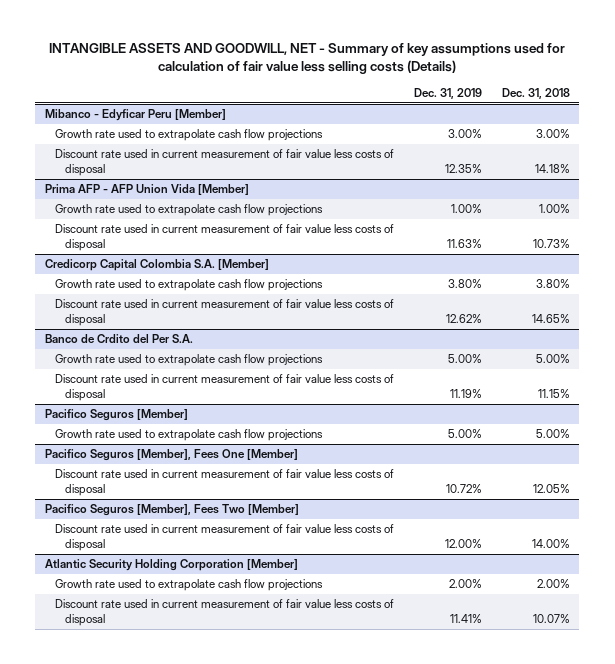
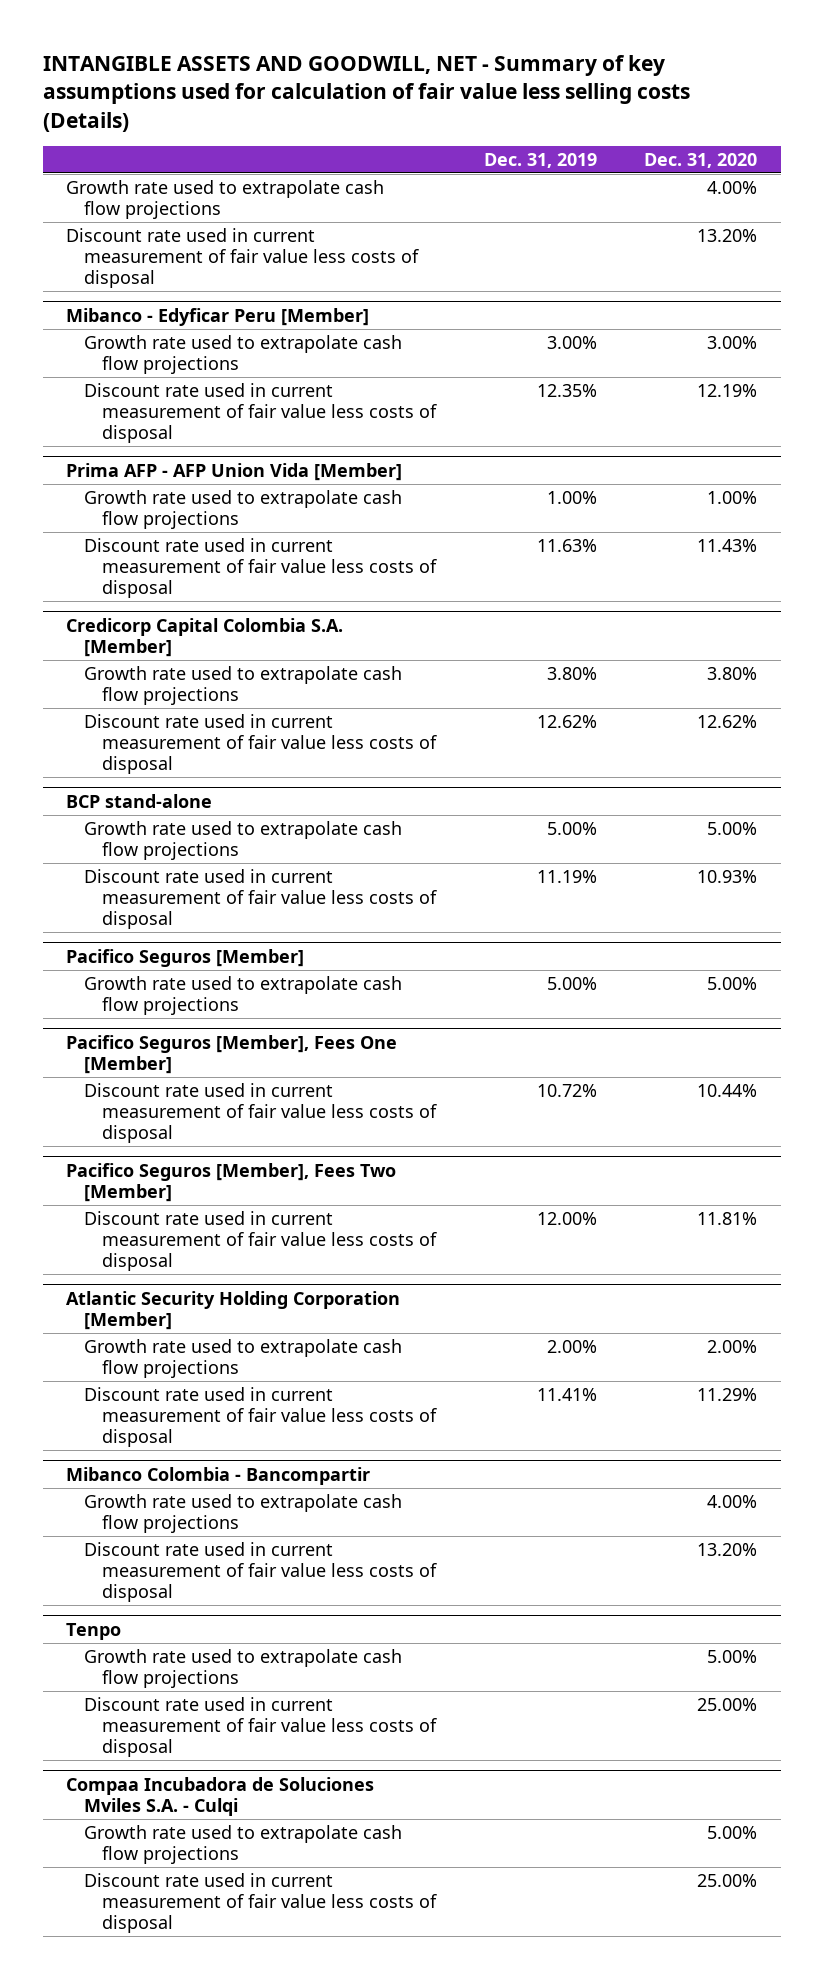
[501,87,570,99] Dec. 31, 2018 -> none
none -> [643,152,757,168] Dec. 31, 2020
none -> [66,180,385,220] Growth rate used to extrapolate cash flow projections
none -> [66,228,420,289] Discount rate used in current measurement of fair value less costs of disposal
[44,334,193,344] Banco de Crdito del Per S.A. -> [66,793,213,808] BCP stand-alone
none -> [66,1466,371,1485] Mibanco Colombia - Bancompartir
none -> [84,1494,403,1534] Growth rate used to extrapolate cash flow projections
none -> [84,1542,438,1603] Discount rate used in current measurement of fair value less costs of disposal
none -> [66,1622,122,1640] Tenpo
none -> [84,1649,403,1689] Growth rate used to extrapolate cash flow projections
none -> [84,1697,438,1758] Discount rate used in current measurement of fair value less costs of disposal
none -> [66,1776,375,1816] Compaa Incubadora de Soluciones Mviles S.A. - Culqi
none -> [84,1825,403,1865] Growth rate used to extrapolate cash flow projections
none -> [84,1873,438,1934] Discount rate used in current measurement of fair value less costs of disposal

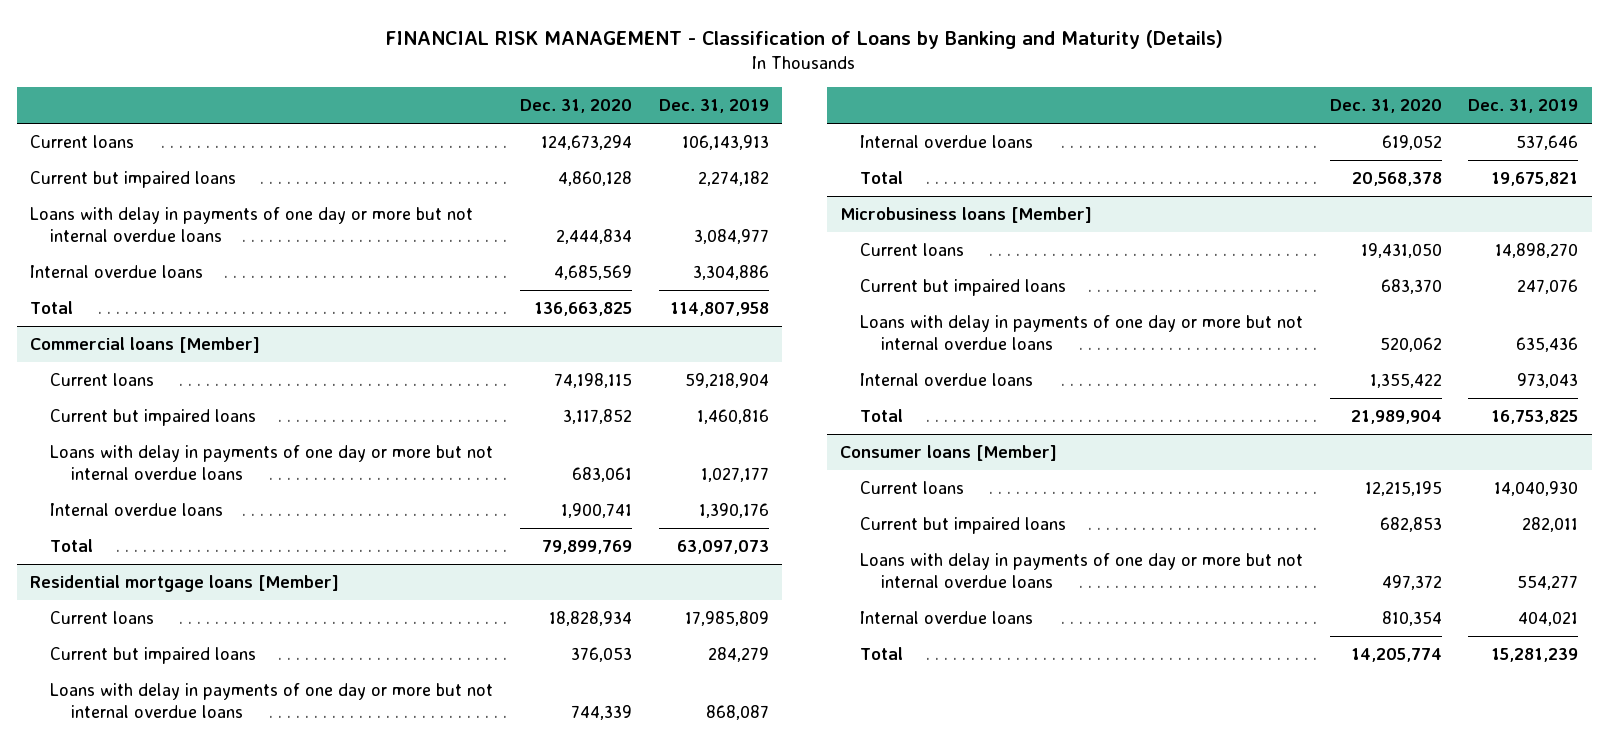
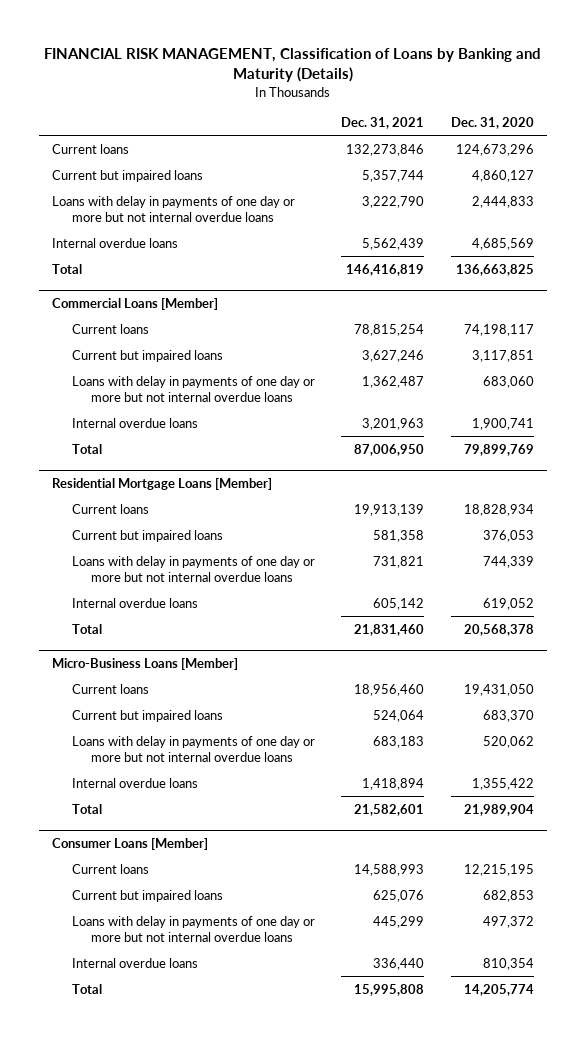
[385,29,1224,49] FINANCIAL RISK MANAGEMENT - Classification of Loans by Banking and Maturity (Details) -> [43,47,541,83] FINANCIAL RISK MANAGEMENT, Classification of Loans by Banking and Maturity (Details)
[658,99,769,114] Dec. 31, 2019 -> none
none -> [341,117,425,130] Dec. 31, 2021
[540,135,632,151] 124,673,294 -> [455,143,534,156] 124,673,296
[557,171,632,187] 4,860,128 -> [471,169,534,182] 4,860,127
[555,229,632,245] 2,444,834 -> [471,195,534,208] 2,444,833
[30,337,261,354] Commercial loans [Member] -> [52,297,219,310] Commercial Loans [Member]
[553,373,632,389] 74,198,115 -> [463,323,534,336] 74,198,117
[562,409,632,425] 3,117,852 -> [471,349,534,362] 3,117,851
[571,467,632,483] 683,061 -> [482,375,534,388] 683,060
[30,575,340,593] Residential mortgage loans [Member] -> [52,477,273,490] Residential Mortgage Loans [Member]
[839,207,1092,224] Microbusiness loans [Member] -> [52,657,239,670] Micro-Business Loans [Member]
[839,445,1057,462] Consumer loans [Member] -> [52,837,209,850] Consumer Loans [Member]

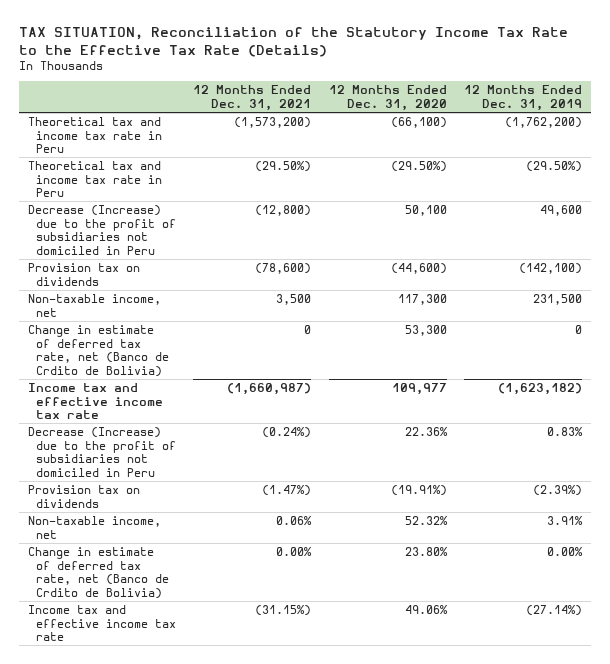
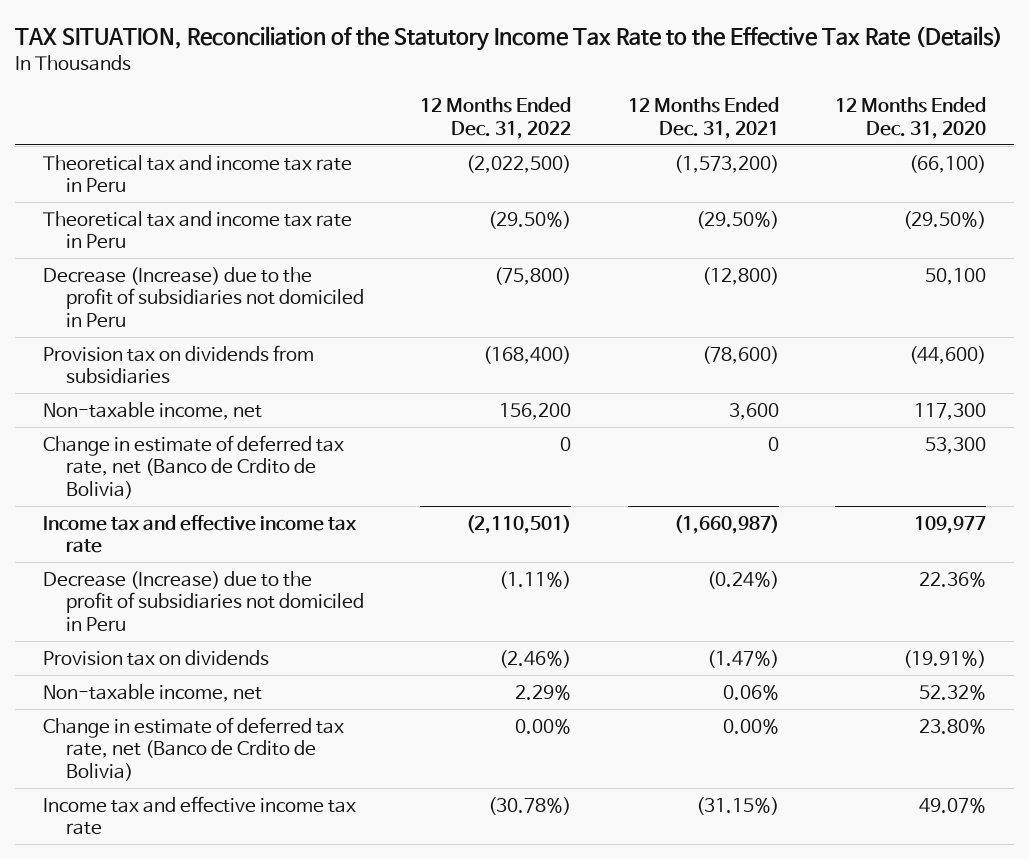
[463,85,582,112] 12 Months Ended Dec. 31, 2019 -> none
none -> [420,96,572,139] 12 Months Ended Dec. 31, 2022
[27,262,140,286] Provision tax on dividends -> [43,344,315,385] Provision tax on dividends from subsidiaries
[276,293,312,305] 3,500 -> [728,402,779,420] 3,600
[404,604,448,614] 49.06% -> [918,797,986,813] 49.07%

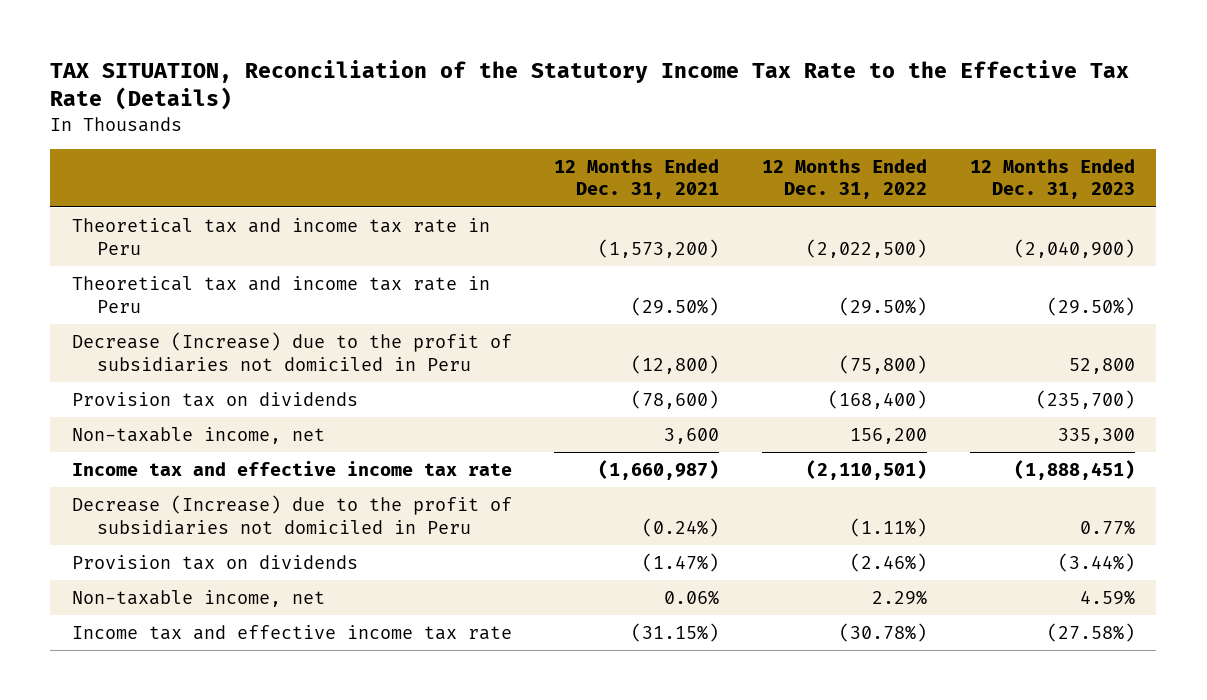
[834,96,986,139] 12 Months Ended Dec. 31, 2020 -> none
none -> [970,158,1136,200] 12 Months Ended Dec. 31, 2023
[43,344,315,385] Provision tax on dividends from subsidiaries -> [71,391,358,407] Provision tax on dividends
[43,434,345,499] Change in estimate of deferred tax rate, net (Banco de Crdito de Bolivia) -> none
[43,716,345,781] Change in estimate of deferred tax rate, net (Banco de Crdito de Bolivia) -> none

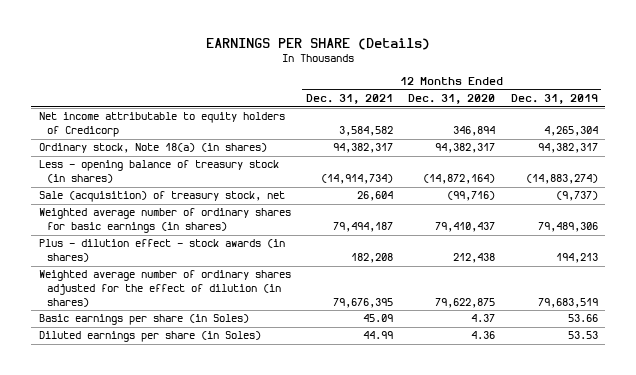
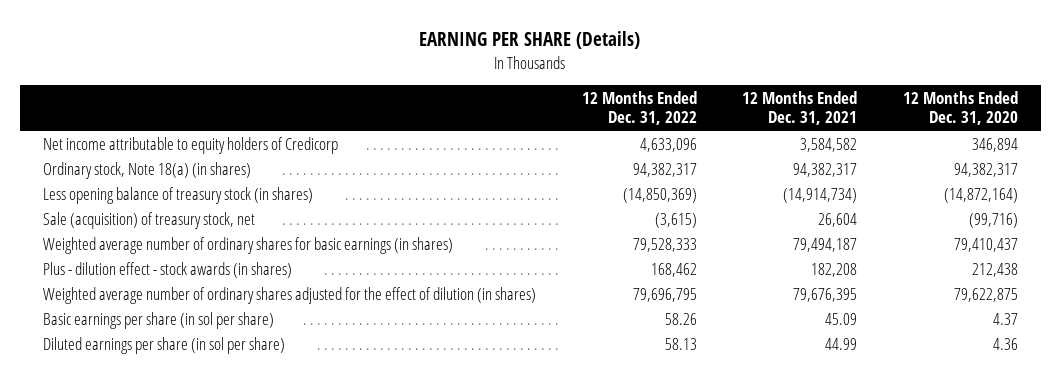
[206,37,431,50] EARNINGS PER SHARE (Details) -> [419,31,641,50] EARNING PER SHARE (Details)
[510,94,598,105] Dec. 31, 2019 -> none
none -> [581,90,697,126] 12 Months Ended Dec. 31, 2022
[38,160,279,184] Less - opening balance of treasury stock (in shares) -> [43,186,314,204] Less opening balance of treasury stock (in shares)
[38,314,249,326] Basic earnings per share (in Soles) -> [43,311,275,329] Basic earnings per share (in sol per share)
[38,331,261,343] Diluted earnings per share (in Soles) -> [43,336,286,354] Diluted earnings per share (in sol per share)

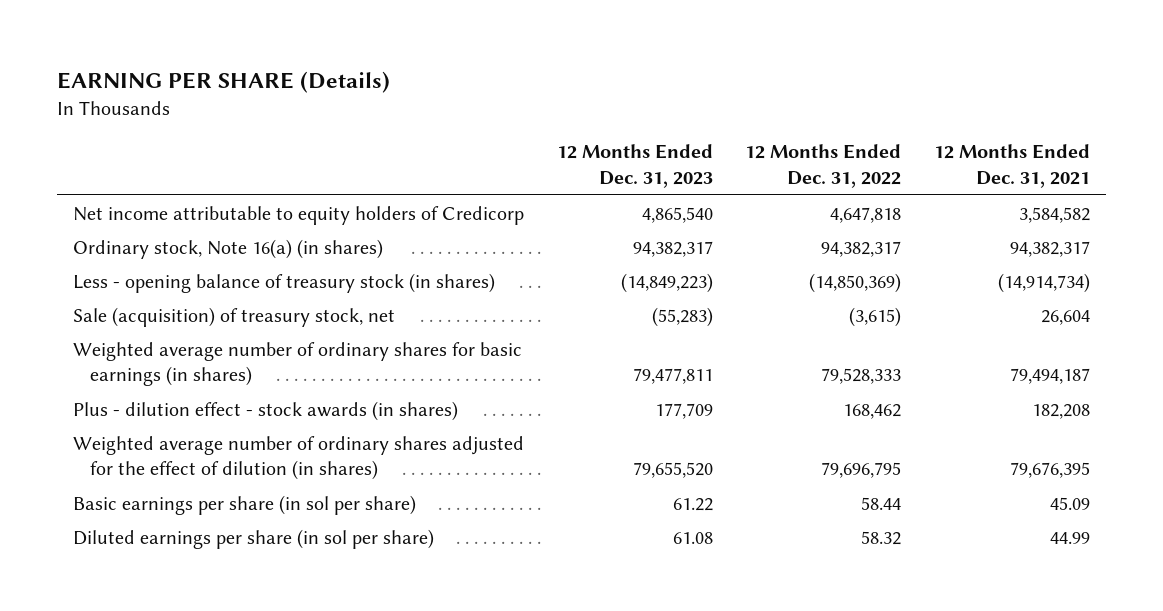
[902,90,1018,126] 12 Months Ended Dec. 31, 2020 -> none
none -> [556,144,713,189] 12 Months Ended Dec. 31, 2023
[639,137,697,152] 4,633,096 -> [830,206,902,223] 4,647,818
[43,161,252,179] Ordinary stock, Note 18(a) (in shares) -> [73,238,384,259] Ordinary stock, Note 16(a) (in shares)
[43,186,314,204] Less opening balance of treasury stock (in shares) -> [73,272,496,293] Less - opening balance of treasury stock (in shares)
[664,312,697,325] 58.26 -> [861,496,902,510] 58.44
[664,337,697,350] 58.13 -> [861,530,902,545] 58.32

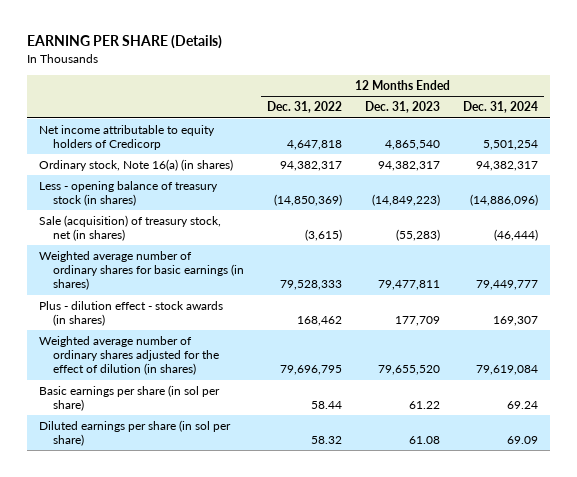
[934,144,1091,189] 12 Months Ended Dec. 31, 2021 -> none
none -> [463,101,539,114] Dec. 31, 2024
[73,306,396,327] Sale (acquisition) of treasury stock, net -> [38,215,221,242] Sale (acquisition) of treasury stock, net (in shares)

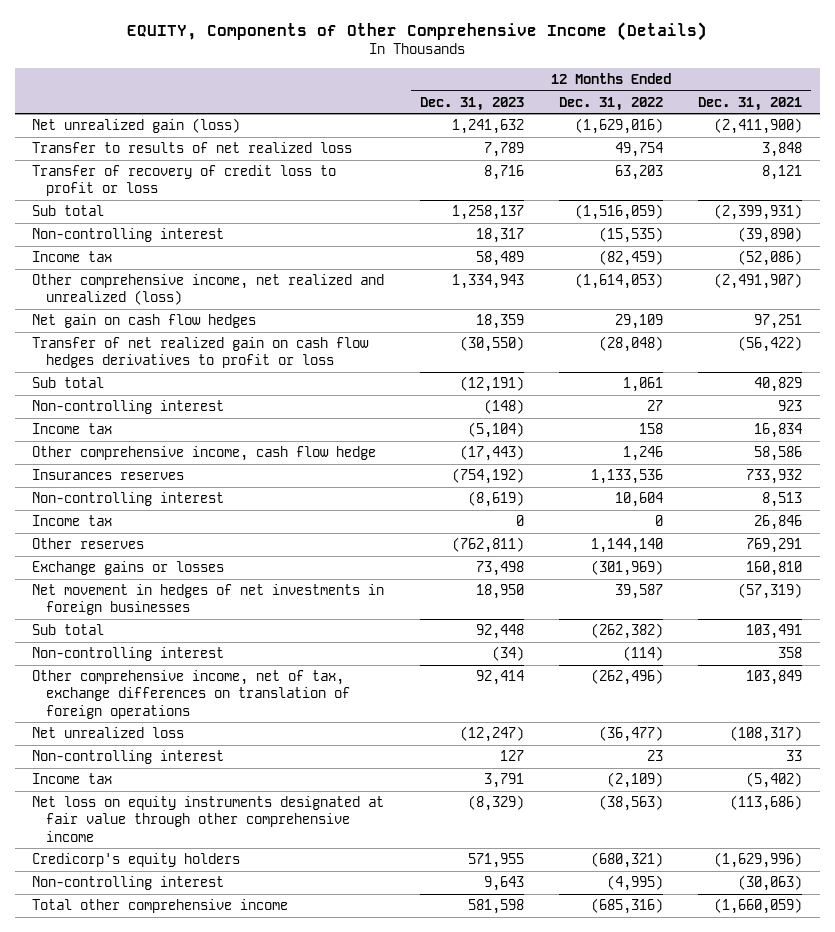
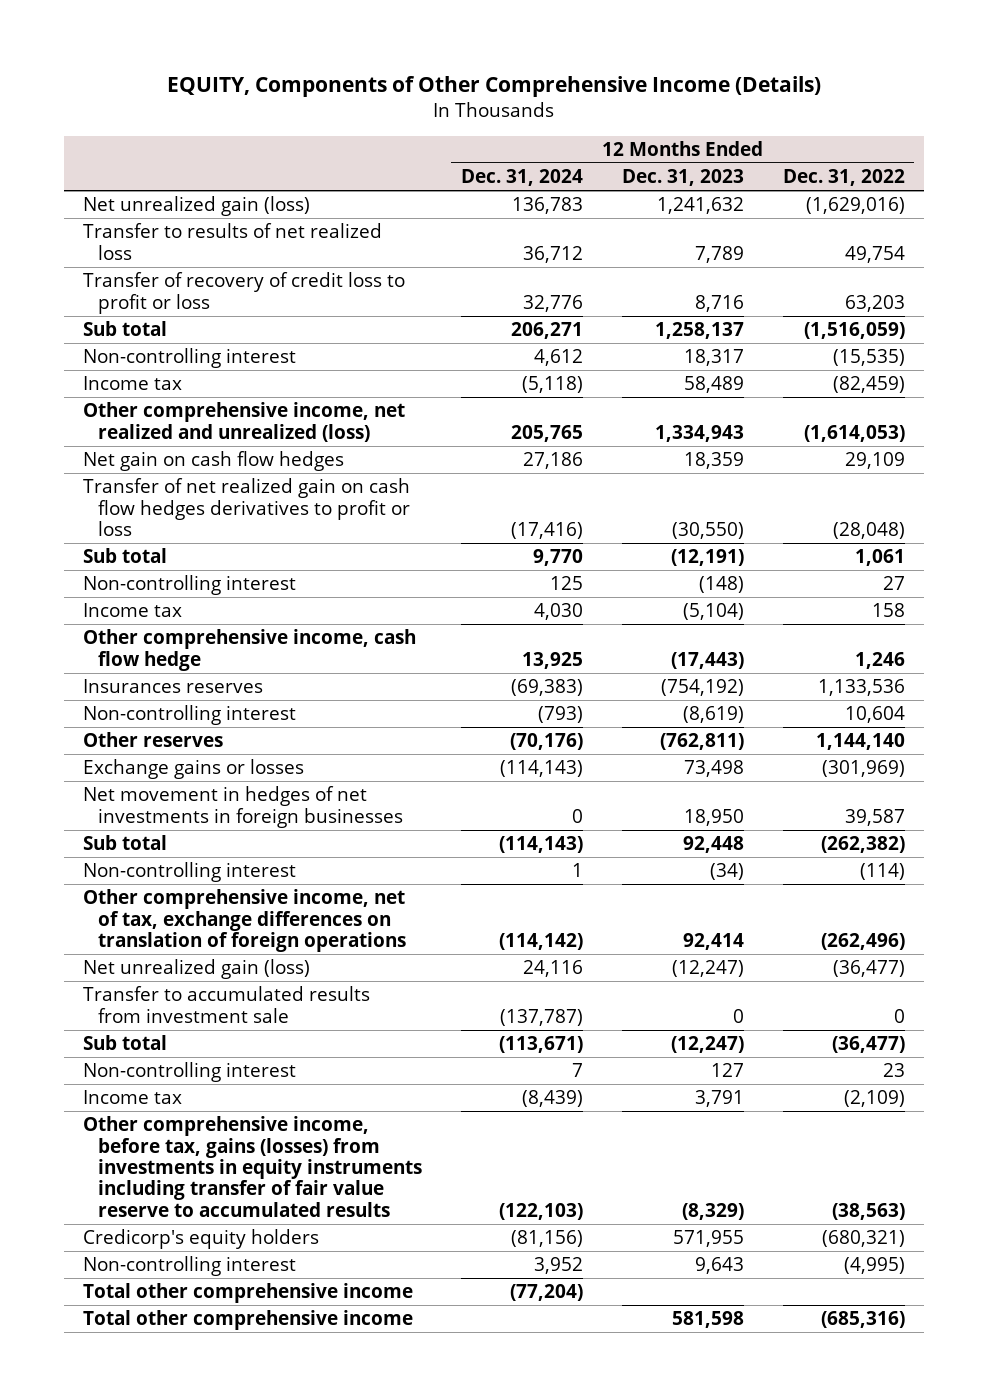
[698,96,803,111] Dec. 31, 2021 -> none
none -> [460,168,583,186] Dec. 31, 2024
[32,515,113,527] Income tax -> none
[32,727,185,739] Net unrealized loss -> [83,959,311,980] Net unrealized gain (loss)
none -> [83,986,371,1023] Transfer to accumulated results from investment sale
none -> [83,1035,168,1051] Sub total
[32,796,385,842] Net loss on equity instruments designated at fair value through other comprehensive income -> [83,1116,422,1217] Other comprehensive income, before tax, gains (losses) from investments in equity instruments including transfer of fair value reserve to accumulated results
none -> [83,1283,414,1304] Total other comprehensive income

